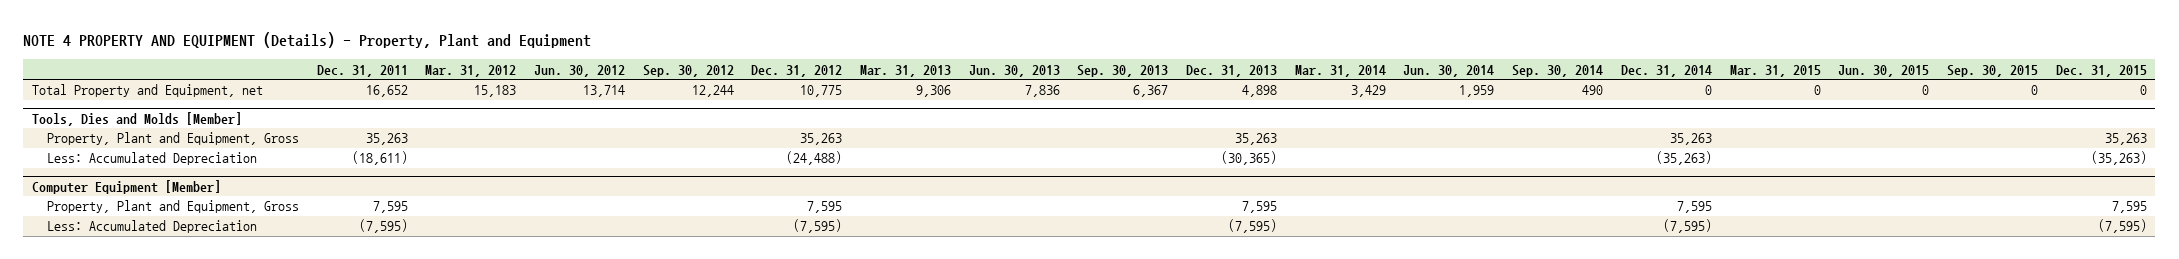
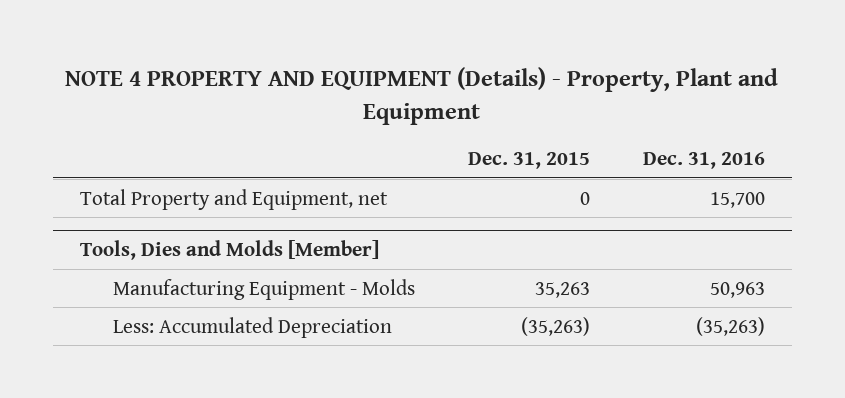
[316,64,408,77] Dec. 31, 2011 -> none
[425,64,517,77] Mar. 31, 2012 -> none
[533,64,625,77] Jun. 30, 2012 -> none
[642,64,734,77] Sep. 30, 2012 -> none
[751,64,843,77] Dec. 31, 2012 -> none
[860,64,952,77] Mar. 31, 2013 -> none
[968,64,1060,77] Jun. 30, 2013 -> none
[1077,64,1169,77] Sep. 30, 2013 -> none
[1186,64,1278,77] Dec. 31, 2013 -> none
[1294,64,1386,77] Mar. 31, 2014 -> none
[1403,64,1495,77] Jun. 30, 2014 -> none
[1512,64,1604,77] Sep. 30, 2014 -> none
[1620,64,1712,77] Dec. 31, 2014 -> none
[1729,64,1821,77] Mar. 31, 2015 -> none
[1838,64,1930,77] Jun. 30, 2015 -> none
[1946,64,2038,77] Sep. 30, 2015 -> none
none -> [642,152,765,170] Dec. 31, 2016
[46,132,299,146] Property, Plant and Equipment, Gross -> [112,278,415,300] Manufacturing Equipment - Molds
[32,179,222,194] Computer Equipment [Member] -> none
[46,200,299,214] Property, Plant and Equipment, Gross -> none
[46,220,257,234] Less: Accumulated Depreciation -> none

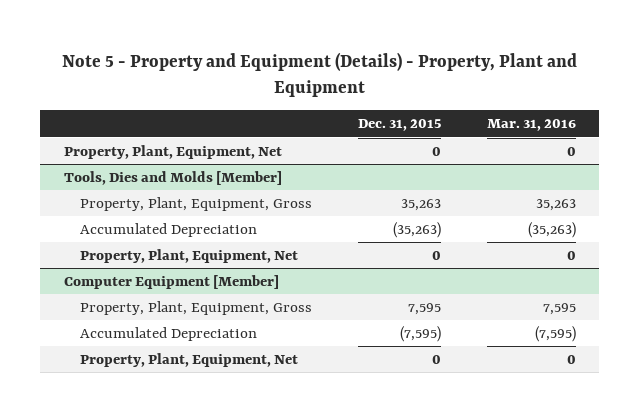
[65,66,779,125] NOTE 4 PROPERTY AND EQUIPMENT (Details) - Property, Plant and Equipment -> [61,51,577,98] Note 5 - Property and Equipment (Details) - Property, Plant and Equipment
[642,152,765,170] Dec. 31, 2016 -> none
none -> [487,119,577,132] Mar. 31, 2016
[79,188,388,210] Total Property and Equipment, net -> [63,145,282,160] Property, Plant, Equipment, Net
[112,278,415,300] Manufacturing Equipment - Molds -> [80,197,313,212] Property, Plant, Equipment, Gross
[112,316,392,338] Less: Accumulated Depreciation -> [80,223,258,238] Accumulated Depreciation
none -> [80,249,299,264] Property, Plant, Equipment, Net
none -> [63,275,279,290] Computer Equipment [Member]
none -> [80,301,313,316] Property, Plant, Equipment, Gross
none -> [80,327,258,342] Accumulated Depreciation
none -> [80,353,299,368] Property, Plant, Equipment, Net

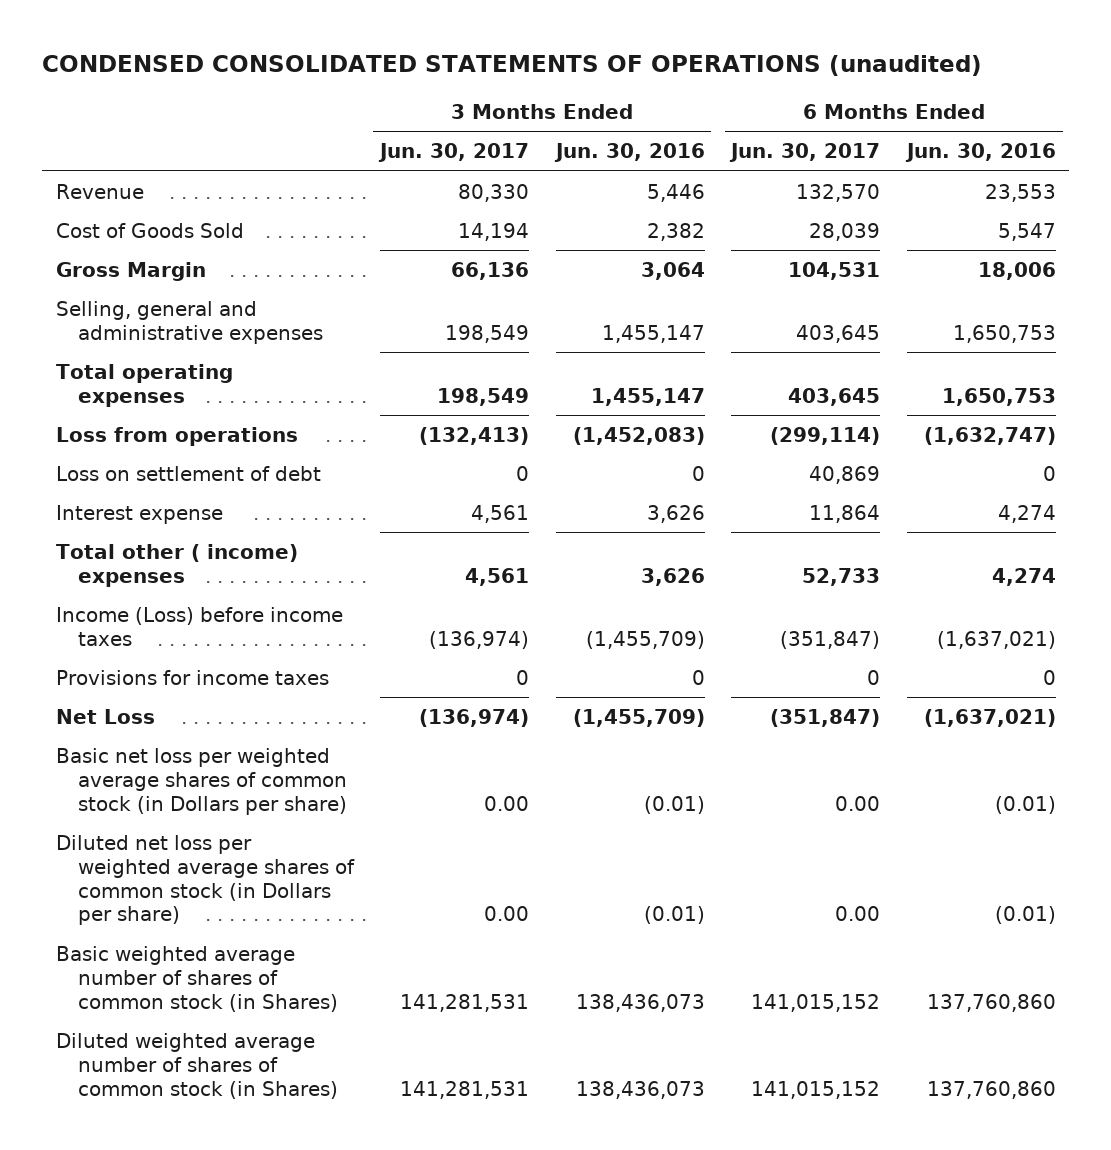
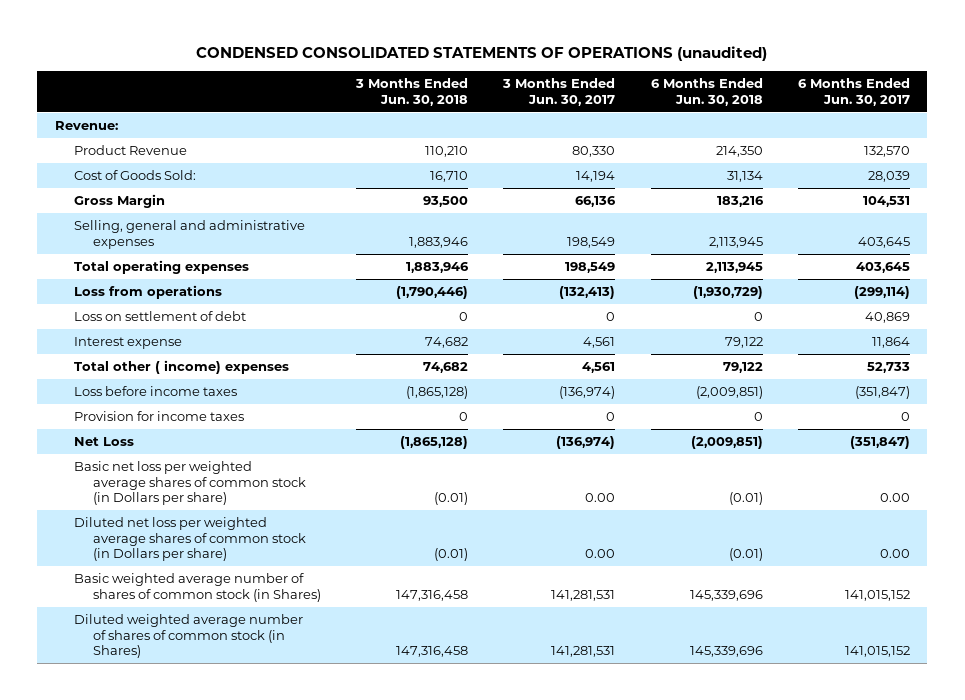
[553,143,705,163] Jun. 30, 2016 -> none
[904,143,1056,163] Jun. 30, 2016 -> none
none -> [354,78,468,106] 3 Months Ended Jun. 30, 2018
none -> [650,78,763,106] 6 Months Ended Jun. 30, 2018
none -> [55,121,119,131] Revenue:
[55,183,144,199] Revenue -> [73,145,187,156] Product Revenue
[55,222,244,238] Cost of Goods Sold -> [73,170,196,181] Cost of Goods Sold:
[55,606,343,646] Income (Loss) before income taxes -> [73,386,237,397] Loss before income taxes
[55,669,329,685] Provisions for income taxes -> [73,411,244,422] Provision for income taxes

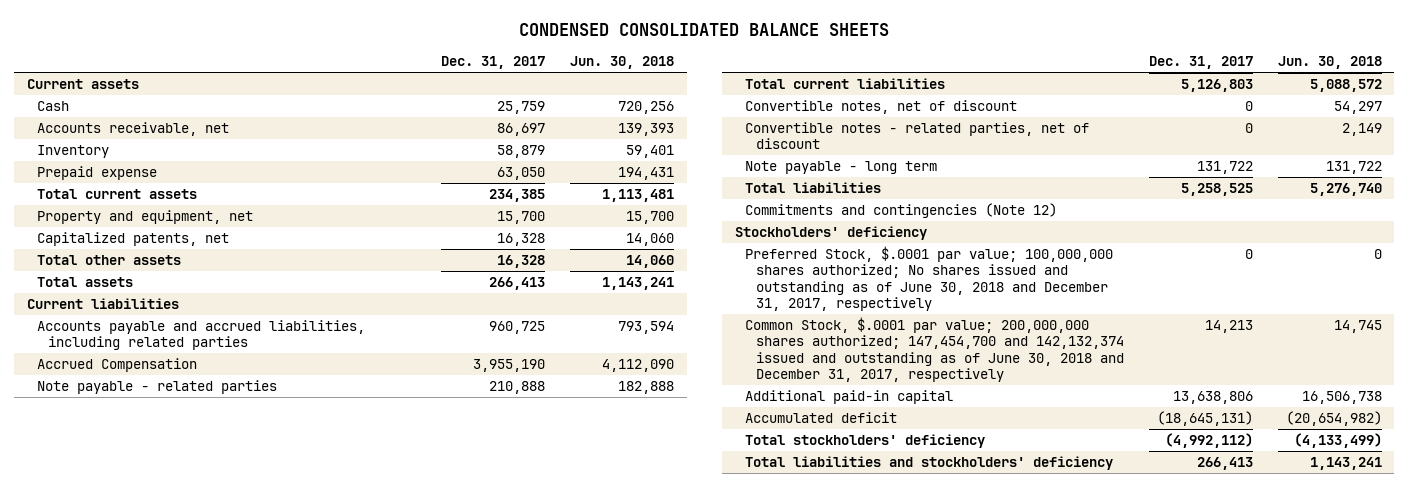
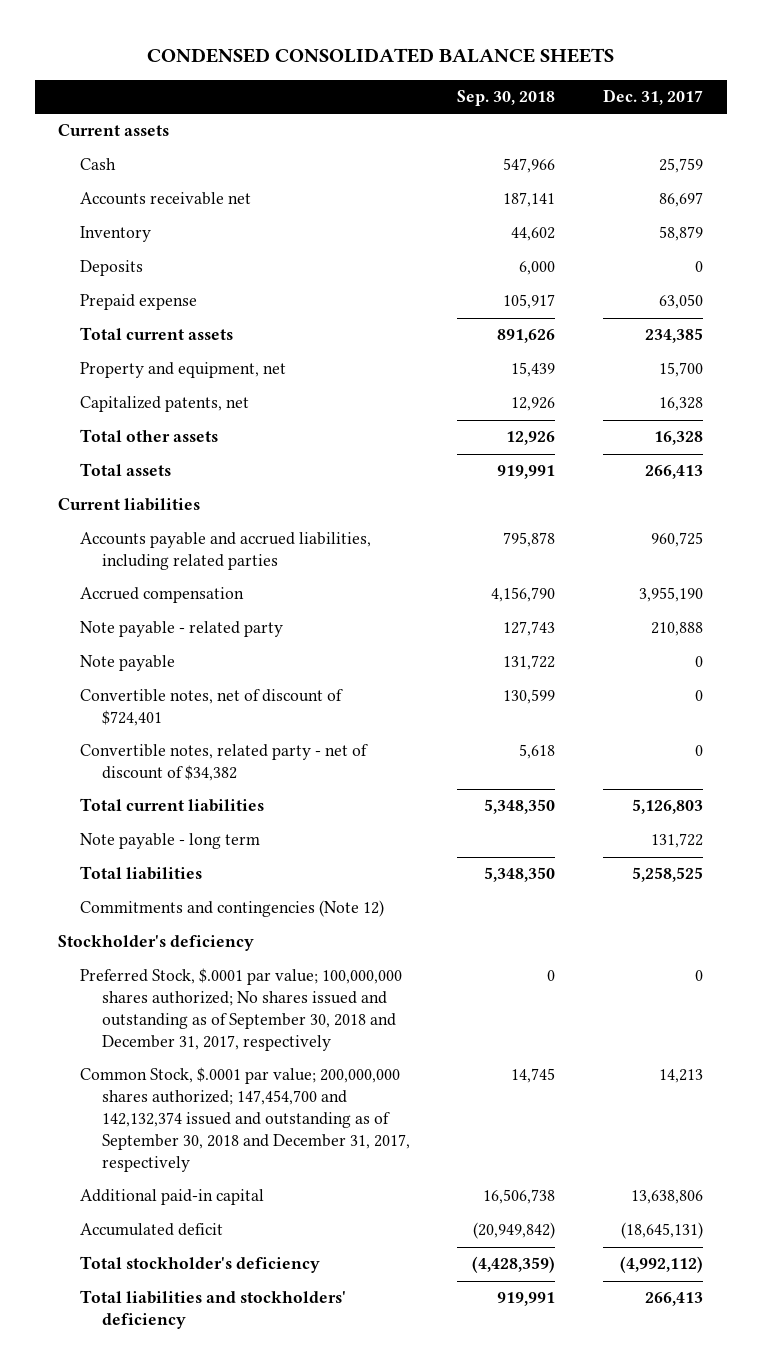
[570,56,675,70] Jun. 30, 2018 -> none
none -> [457,90,556,107] Sep. 30, 2018
[37,122,230,137] Accounts receivable, net -> [79,192,251,206] Accounts receivable net
none -> [79,260,143,277] Deposits
[37,358,198,373] Accrued Compensation -> [79,587,244,604] Accrued compensation
[37,380,278,395] Note payable - related parties -> [79,621,283,638] Note payable - related party
none -> [79,655,175,672] Note payable
none -> [79,689,343,727] Convertible notes, net of discount of $724,401
none -> [79,744,368,782] Convertible notes, related party - net of discount of $34,382
[745,100,1018,115] Convertible notes, net of discount -> none
[745,122,1090,150] Convertible notes - related parties, net of discount -> none
[734,226,927,241] Stockholders' deficiency -> [58,935,255,952] Stockholder's deficiency
[745,246,1114,312] Preferred Stock, $.0001 par value; 100,000,000 shares authorized; No shares issued and outstanding as of June 30, 2018 and December 31, 2017, respectively -> [79,968,402,1052] Preferred Stock, $.0001 par value; 100,000,000 shares authorized; No shares issued and outstanding as of September 30, 2018 and December 31, 2017, respectively
[745,317,1124,383] Common Stock, $.0001 par value; 200,000,000 shares authorized; 147,454,700 and 142,132,374 issued and outstanding as of June 30, 2018 and December 31, 2017, respectively -> [79,1067,410,1173] Common Stock, $.0001 par value; 200,000,000 shares authorized; 147,454,700 and 142,132,374 issued and outstanding as of September 30, 2018 and December 31, 2017, respectively
[745,434,986,449] Total stockholders' deficiency -> [79,1256,320,1274] Total stockholder's deficiency

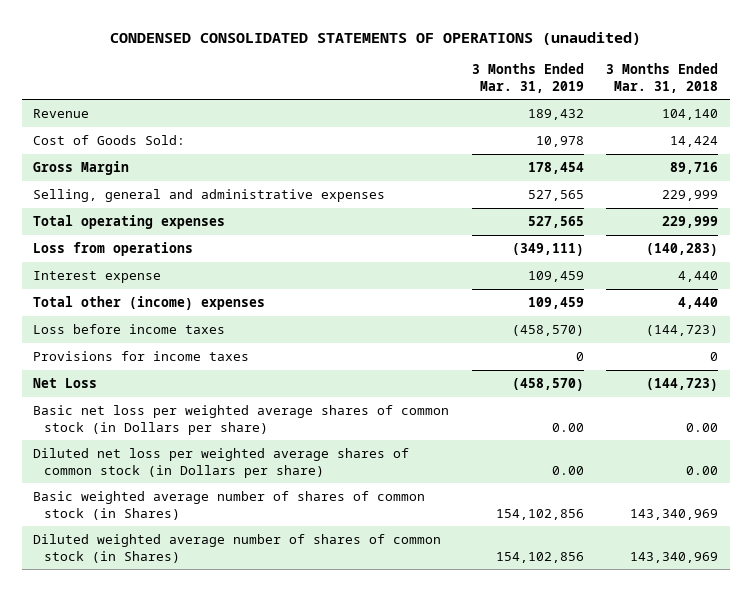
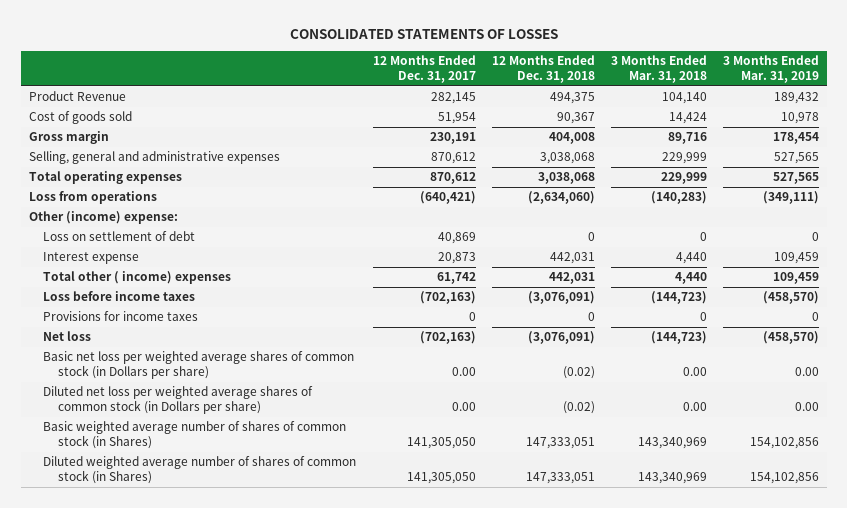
[109,31,641,45] CONDENSED CONSOLIDATED STATEMENTS OF OPERATIONS (unaudited) -> [289,29,558,40] CONSOLIDATED STATEMENTS OF LOSSES
none -> [372,55,476,84] 12 Months Ended Dec. 31, 2017
none -> [491,55,595,84] 12 Months Ended Dec. 31, 2018
[33,109,90,119] Revenue -> [28,91,126,102] Product Revenue
[33,135,186,146] Cost of Goods Sold: -> [28,111,132,125] Cost of goods sold
[33,161,130,176] Gross Margin -> [28,131,109,145] Gross margin
none -> [28,211,178,225] Other (income) expense:
none -> [43,231,196,242] Loss on settlement of debt
[33,296,266,311] Total other (income) expenses -> [43,271,232,285] Total other ( income) expenses
[33,378,98,389] Net Loss -> [43,331,92,342] Net loss

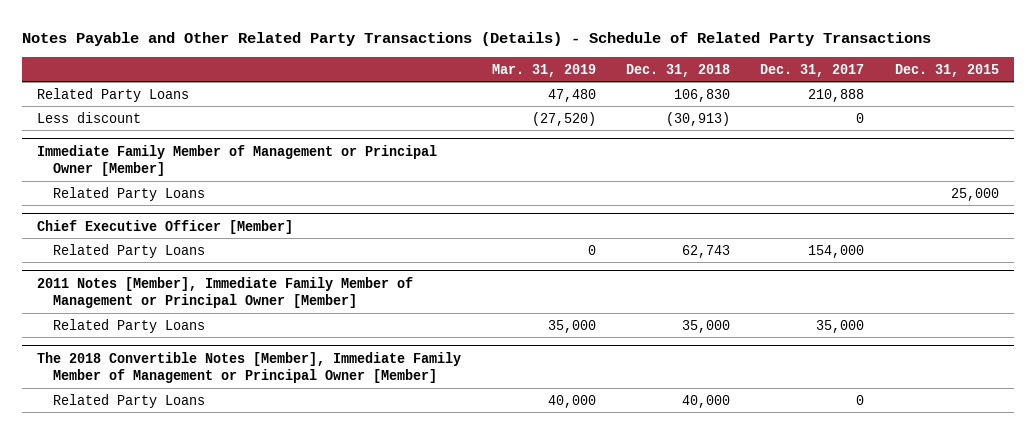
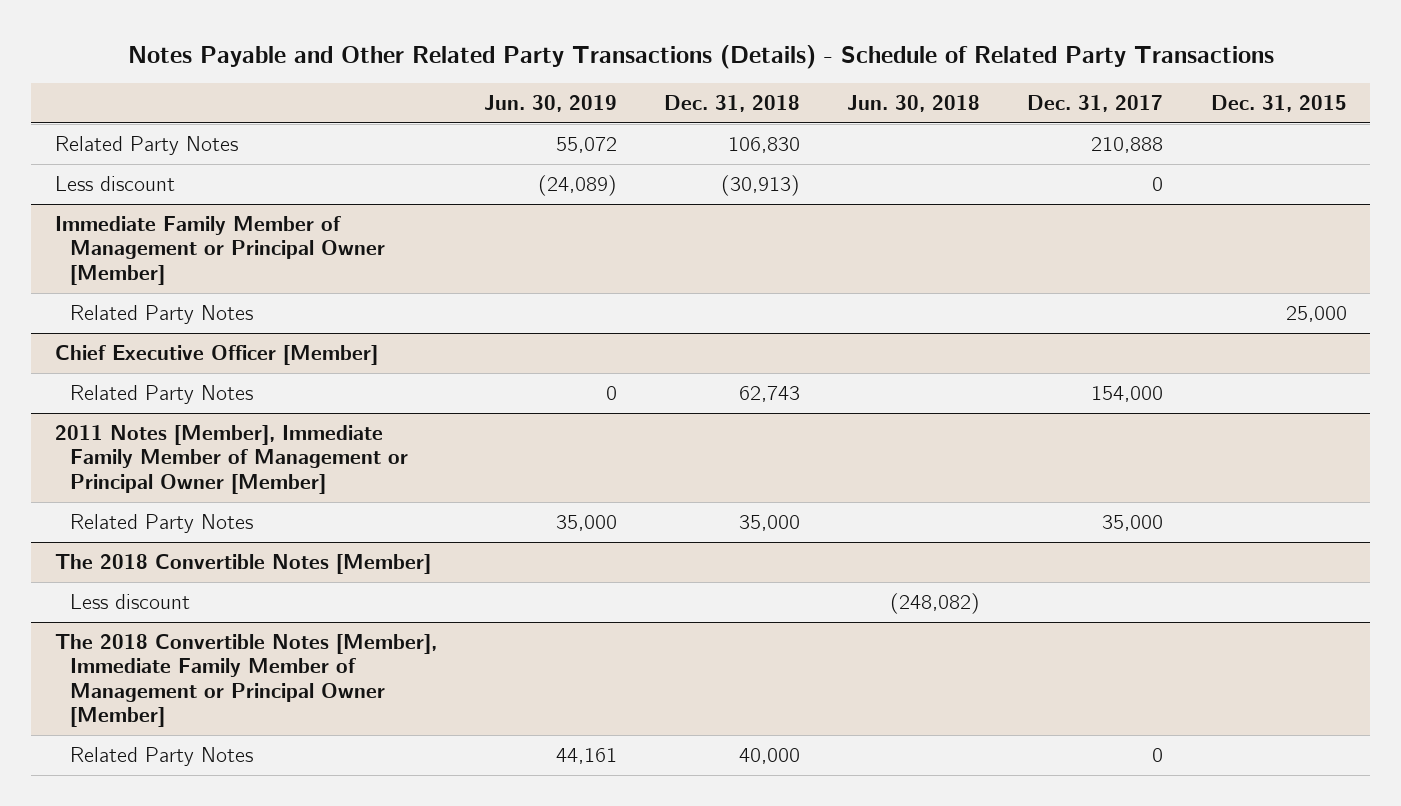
[491,63,596,77] Mar. 31, 2019 -> none
none -> [483,94,617,112] Jun. 30, 2019
none -> [847,94,981,112] Jun. 30, 2018
[37,87,190,102] Related Party Loans -> [54,135,238,155] Related Party Notes
[53,186,206,201] Related Party Loans -> [70,304,254,324] Related Party Notes
[53,243,206,258] Related Party Loans -> [70,384,254,404] Related Party Notes
[53,318,206,333] Related Party Loans -> [70,513,254,533] Related Party Notes
none -> [54,553,431,574] The 2018 Convertible Notes [Member]
none -> [70,593,191,609] Less discount
[53,393,206,408] Related Party Loans -> [70,746,254,766] Related Party Notes

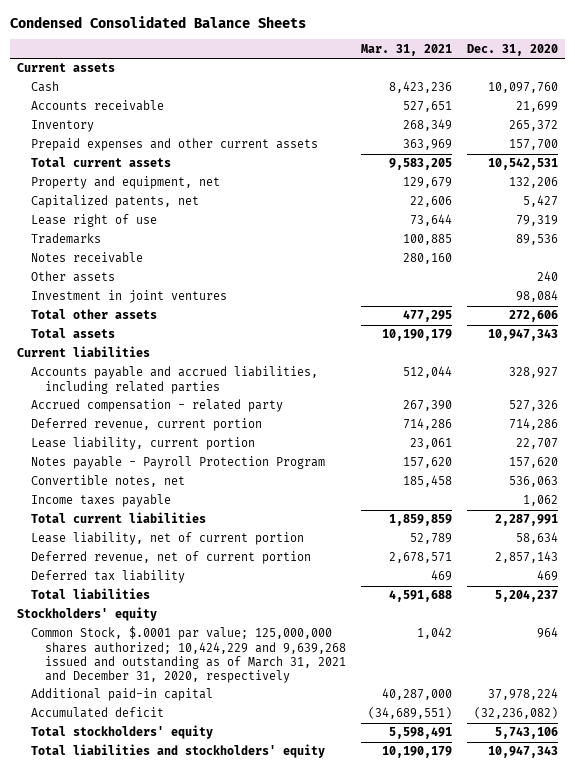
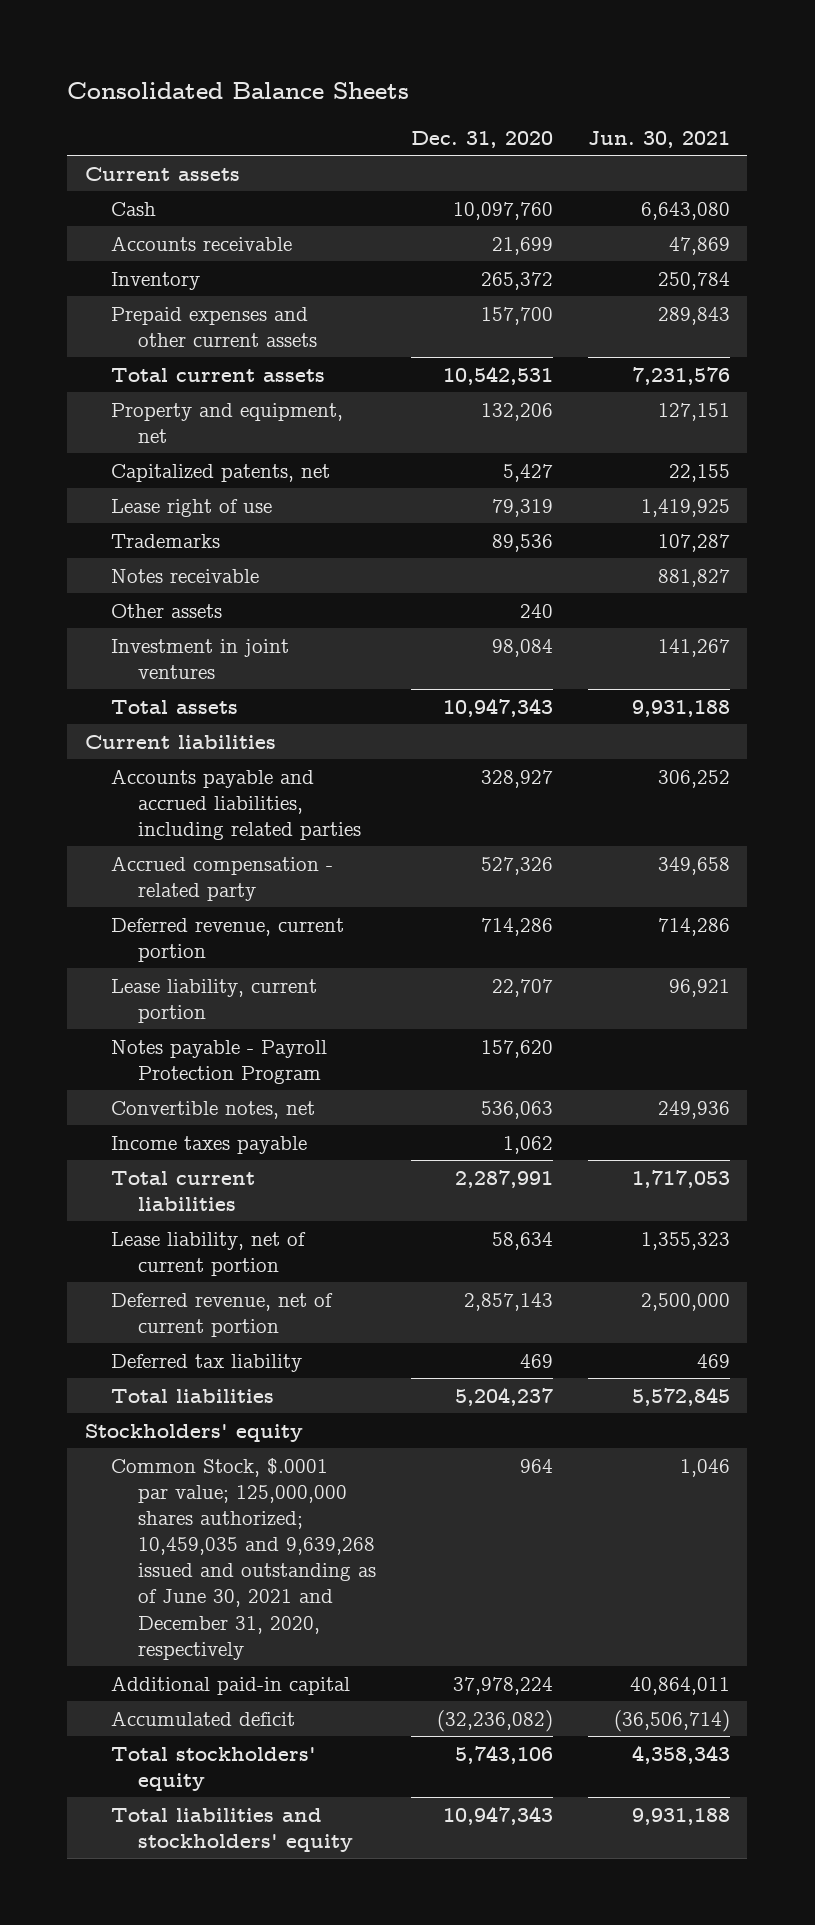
[9,15,306,28] Condensed Consolidated Balance Sheets -> [67,82,410,100] Consolidated Balance Sheets
[361,43,453,56] Mar. 31, 2021 -> none
none -> [587,130,730,148] Jun. 30, 2021
[31,309,158,320] Total other assets -> none
[31,626,347,683] Common Stock, $.0001 par value; 125,000,000 shares authorized; 10,424,229 and 9,639,268 issued and outstanding as of March 31, 2021 and December 31, 2020, respectively -> [111,1457,377,1660] Common Stock, $.0001 par value; 125,000,000 shares authorized; 10,459,035 and 9,639,268 issued and outstanding as of June 30, 2021 and December 31, 2020, respectively

